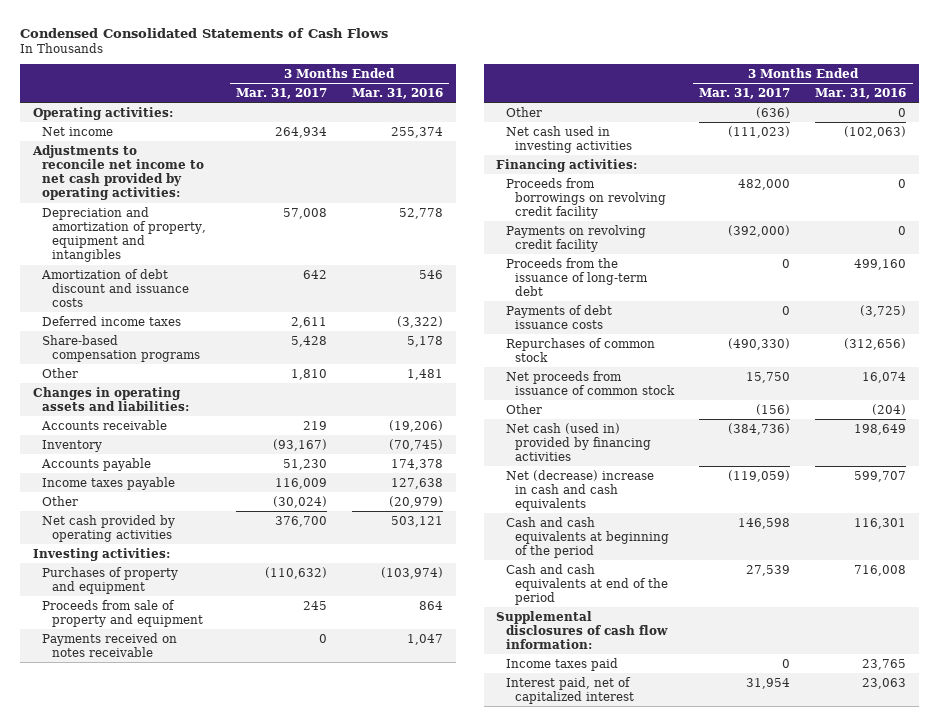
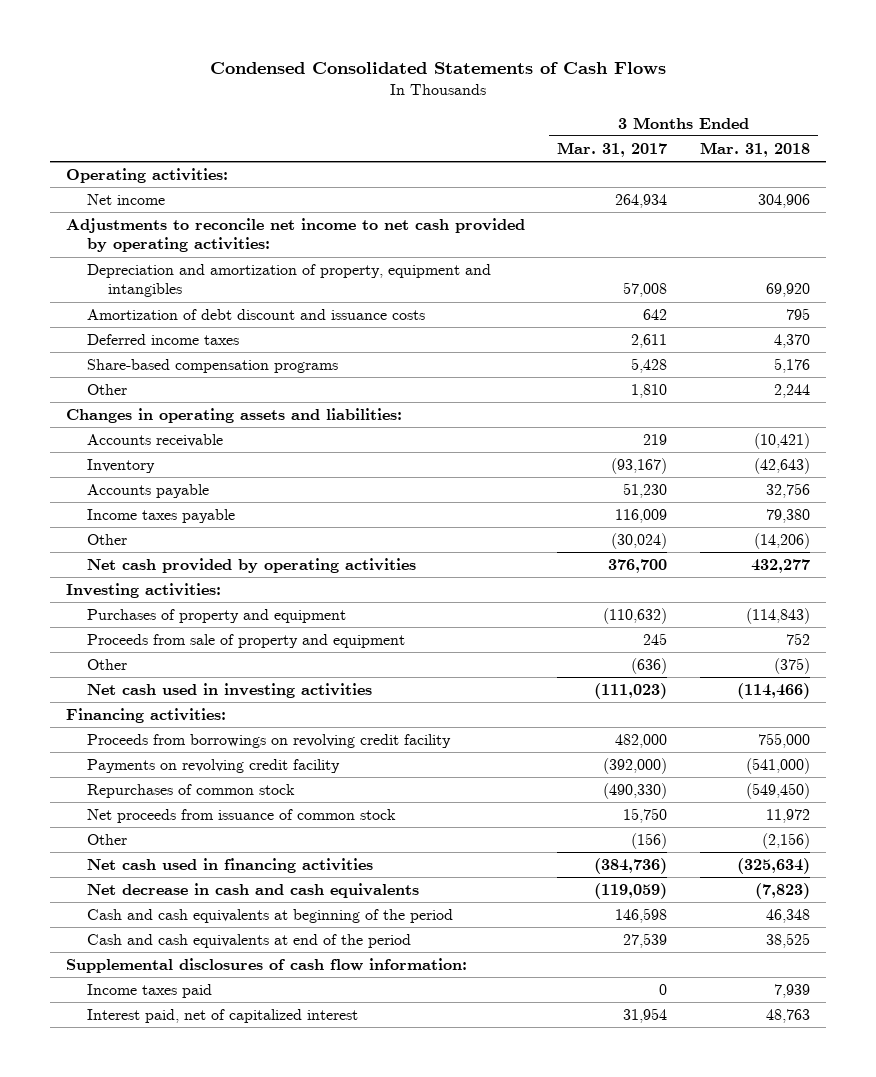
[351,88,443,100] Mar. 31, 2016 -> none
none -> [699,141,810,157] Mar. 31, 2018
[42,632,178,657] Payments received on notes receivable -> none
[505,257,649,296] Proceeds from the issuance of long-term debt -> none
[505,304,612,329] Payments of debt issuance costs -> none
[505,422,652,461] Net cash (used in) provided by financing activities -> [87,858,374,874] Net cash used in financing activities
[505,469,654,511] Net (decrease) increase in cash and cash equivalents -> [87,883,420,899] Net decrease in cash and cash equivalents

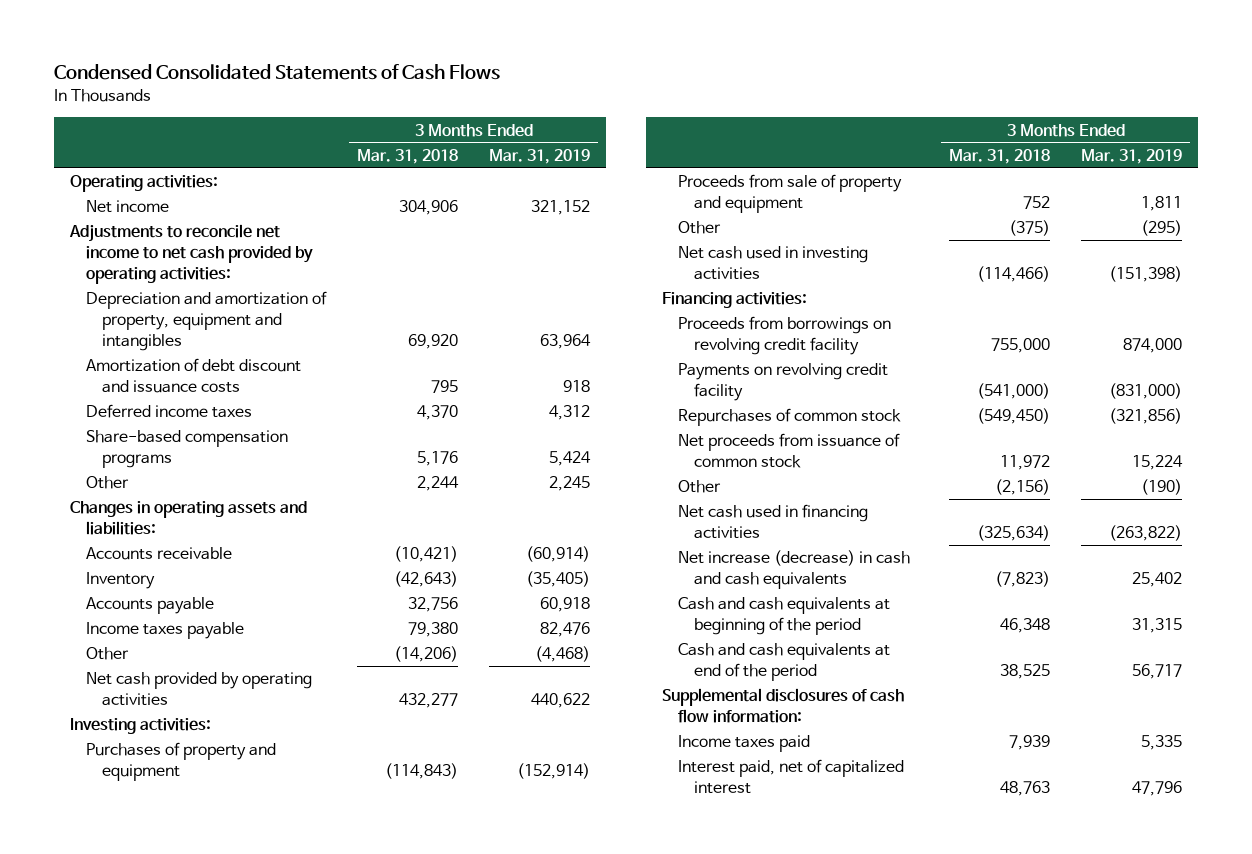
[557,141,668,157] Mar. 31, 2017 -> none
none -> [489,148,591,164] Mar. 31, 2019
[87,883,420,899] Net decrease in cash and cash equivalents -> [677,550,910,590] Net increase (decrease) in cash and cash equivalents

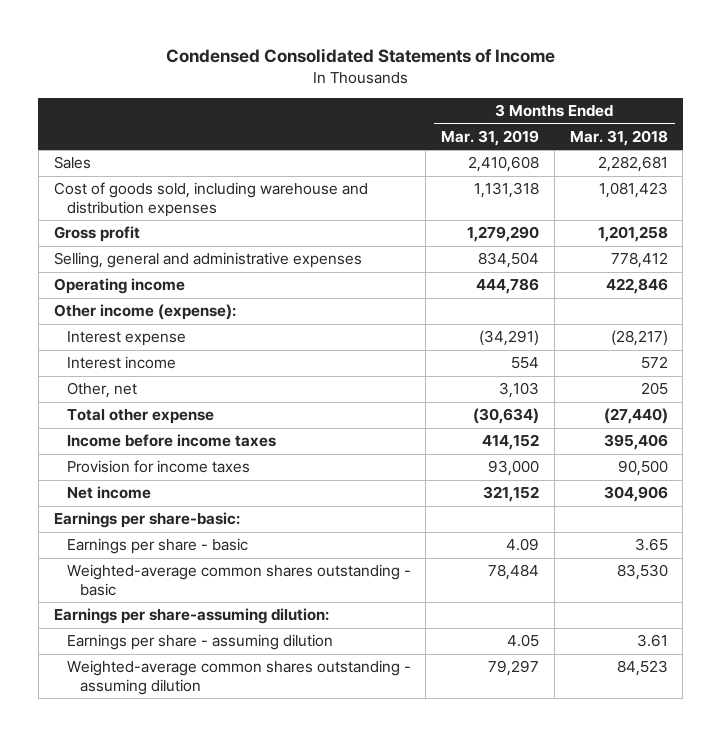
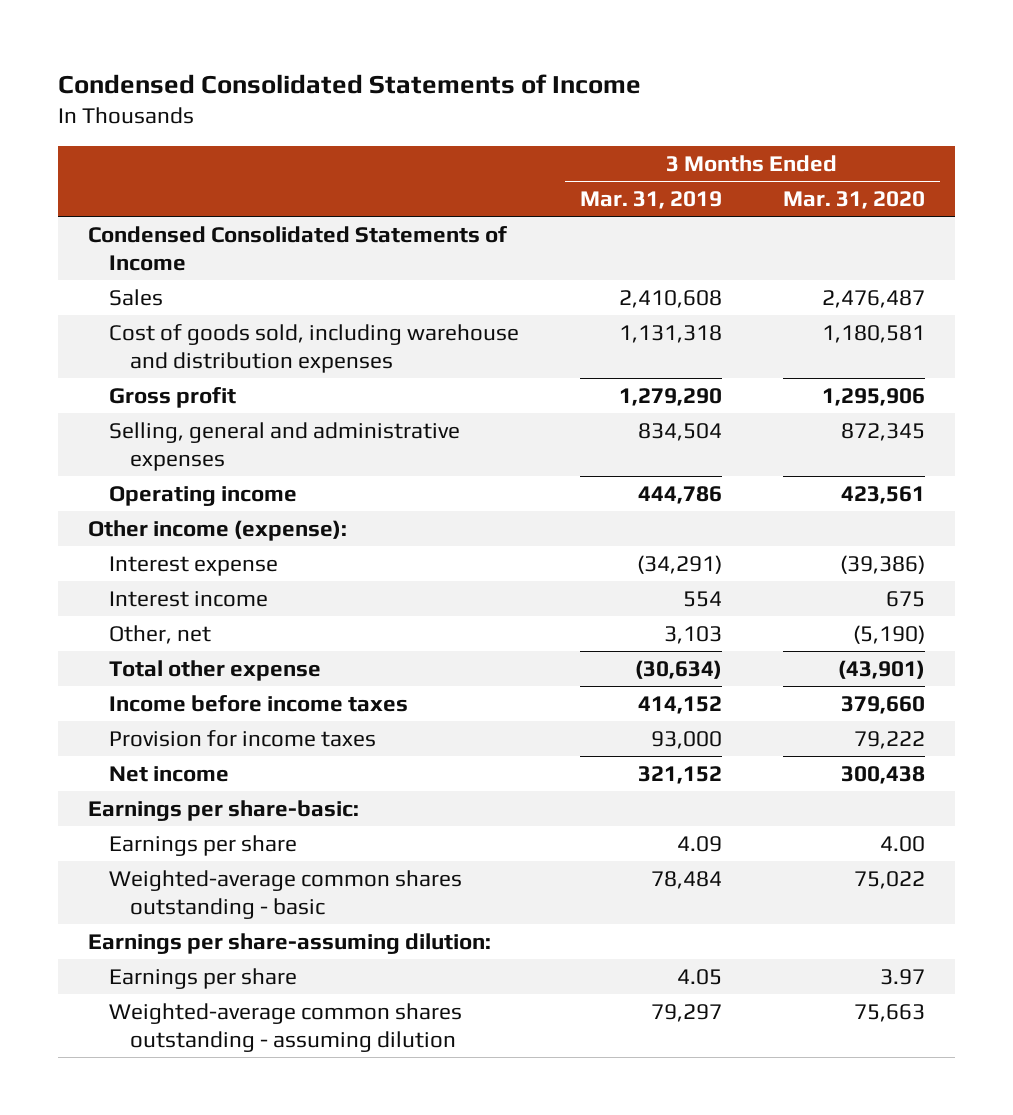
[569,129,668,146] Mar. 31, 2018 -> none
none -> [782,191,925,210] Mar. 31, 2020
none -> [88,225,508,271] Condensed Consolidated Statements of Income
[66,538,248,555] Earnings per share - basic -> [109,834,298,856] Earnings per share
[66,634,333,651] Earnings per share - assuming dilution -> [109,967,298,989] Earnings per share

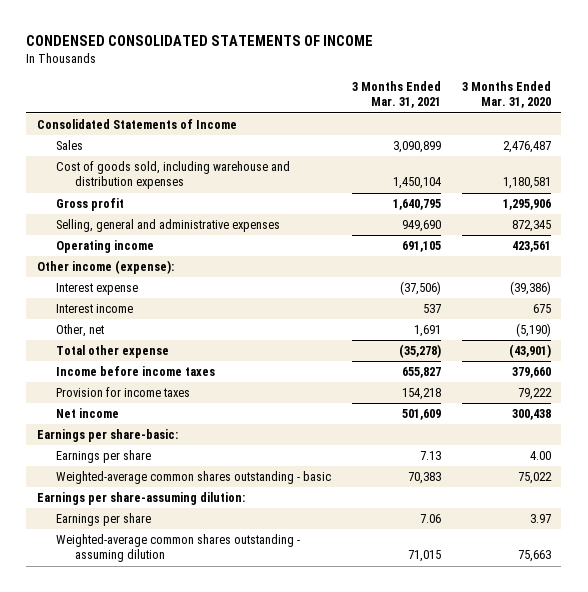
[57,73,641,94] Condensed Consolidated Statements of Income -> [26,34,374,46] CONDENSED CONSOLIDATED STATEMENTS OF INCOME
[579,191,722,210] Mar. 31, 2019 -> none
none -> [351,81,441,109] 3 Months Ended Mar. 31, 2021
[88,225,508,271] Condensed Consolidated Statements of Income -> [36,119,237,130] Consolidated Statements of Income

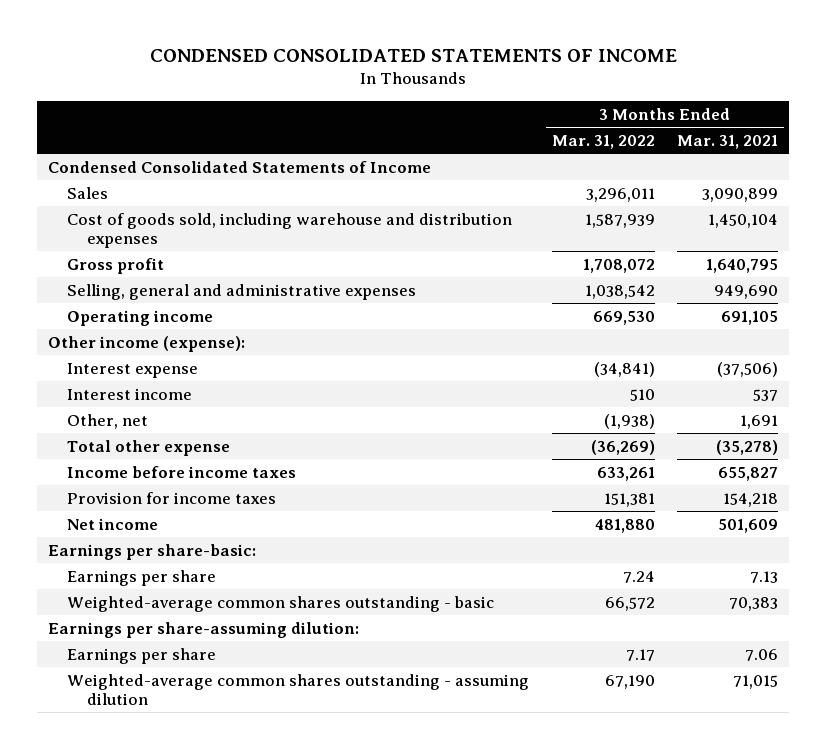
[461,81,551,109] 3 Months Ended Mar. 31, 2020 -> none
none -> [551,135,655,150] Mar. 31, 2022
[36,119,237,130] Consolidated Statements of Income -> [47,160,431,173] Condensed Consolidated Statements of Income

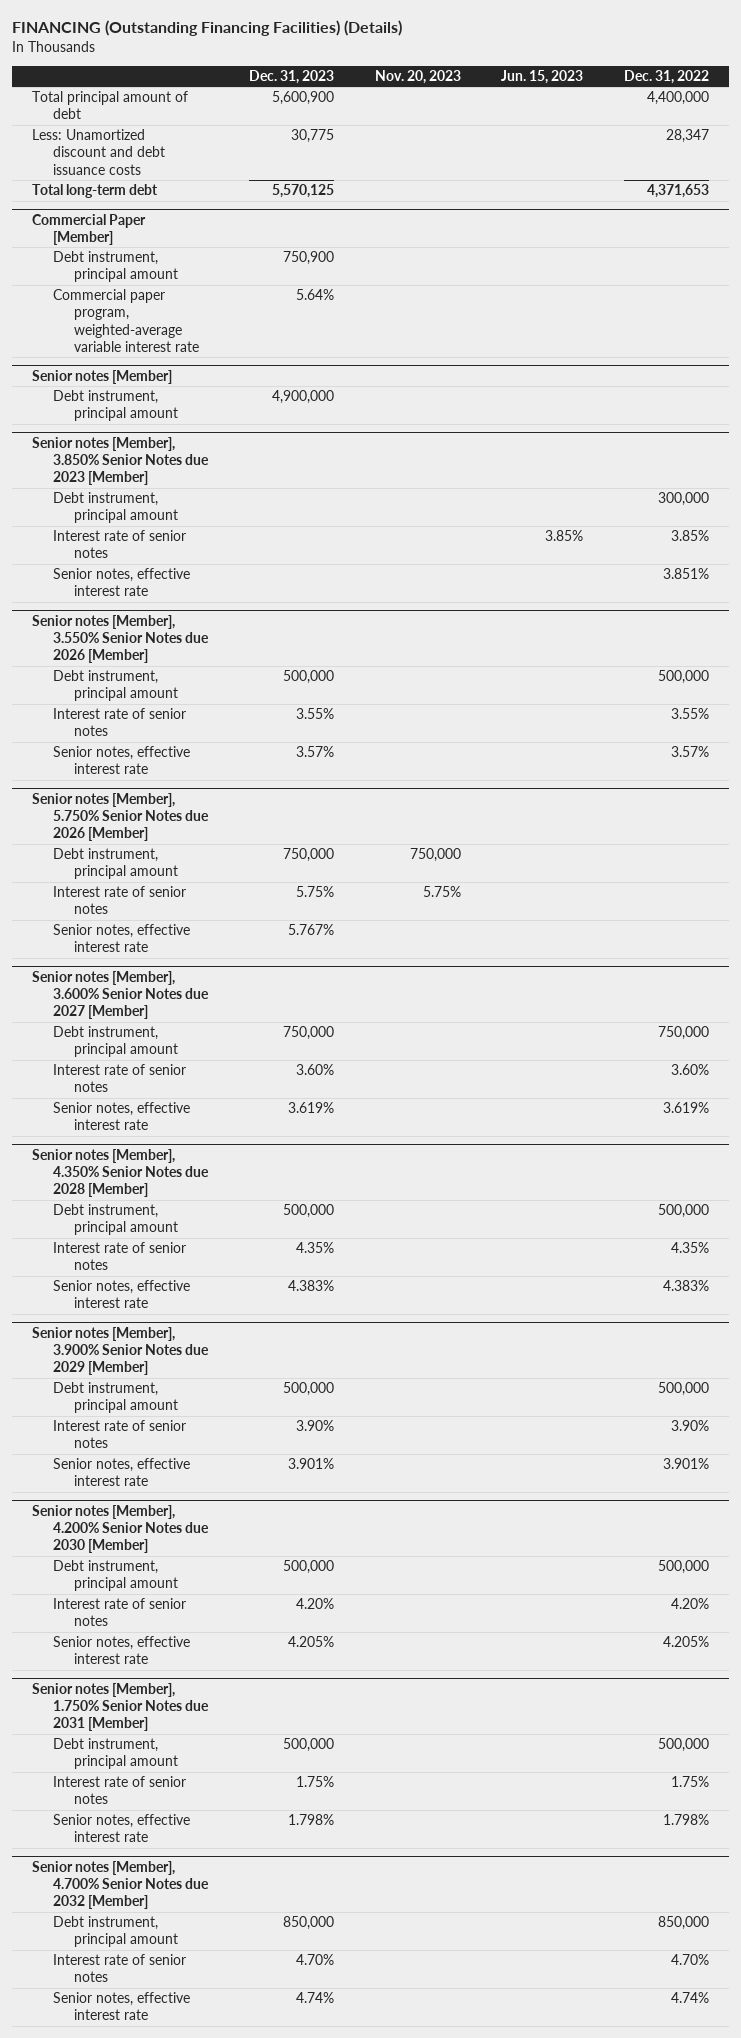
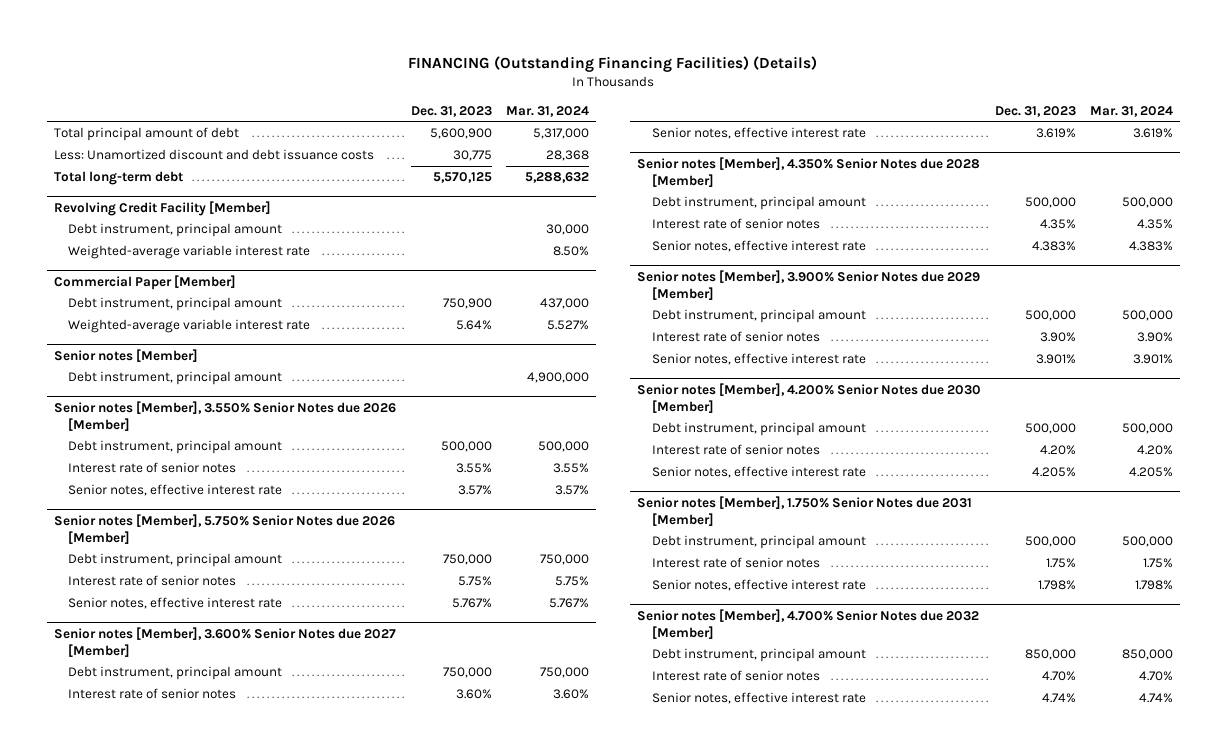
[374,69,461,84] Nov. 20, 2023 -> none
[501,69,584,84] Jun. 15, 2023 -> none
[624,69,710,84] Dec. 31, 2022 -> none
none -> [506,105,590,117] Mar. 31, 2024
none -> [53,200,271,216] Revolving Credit Facility [Member]
none -> [68,223,283,238] Debt instrument, principal amount
none -> [68,245,311,260] Weighted-average variable interest rate
[53,289,200,352] Commercial paper program, weighted-average variable interest rate -> [68,319,311,334] Weighted-average variable interest rate
[53,390,179,422] Debt instrument, principal amount -> none
[32,436,210,486] Senior notes [Member], 3.850% Senior Notes due 2023 [Member] -> none
[53,530,187,559] Interest rate of senior notes -> none
[53,568,191,597] Senior notes, effective interest rate -> none

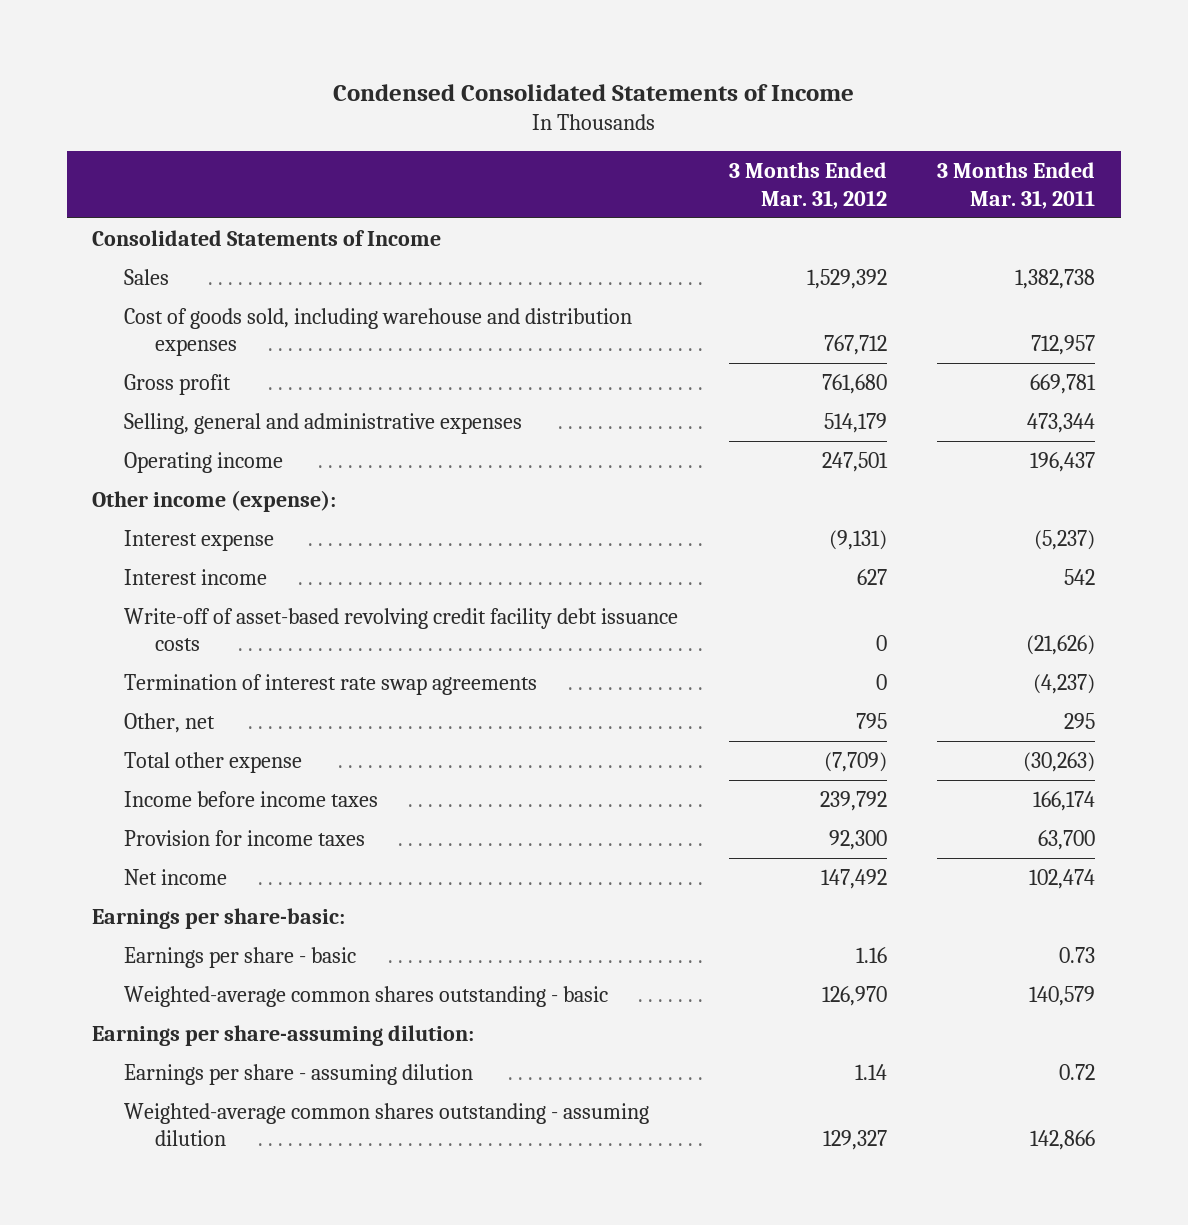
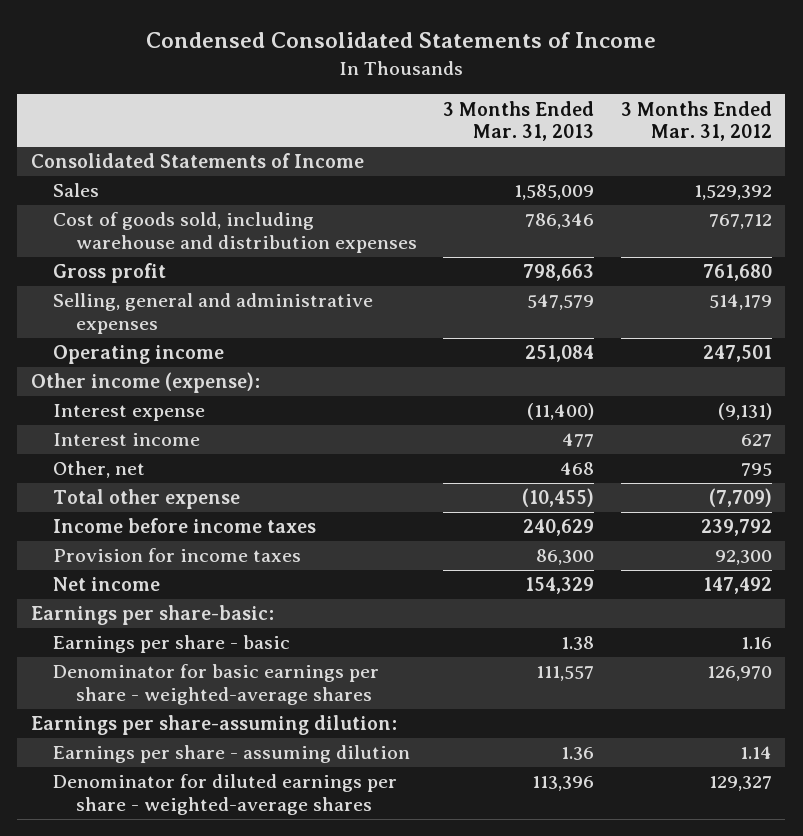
[937,161,1096,209] 3 Months Ended Mar. 31, 2011 -> none
none -> [443,100,595,142] 3 Months Ended Mar. 31, 2013
[123,607,678,652] Write-off of asset-based revolving credit facility debt issuance costs -> none
[123,673,537,695] Termination of interest rate swap agreements -> none
[123,985,608,1007] Weighted-average common shares outstanding - basic -> [53,664,380,706] Denominator for basic earnings per share - weighted-average shares
[123,1102,649,1147] Weighted-average common shares outstanding - assuming dilution -> [53,774,398,816] Denominator for diluted earnings per share - weighted-average shares

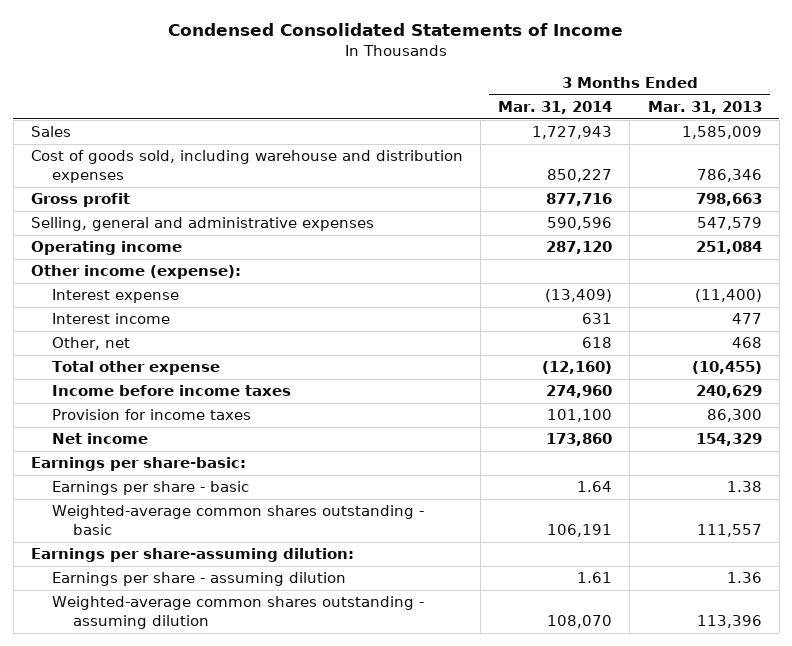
[621,100,773,142] 3 Months Ended Mar. 31, 2012 -> none
none -> [498,100,613,114] Mar. 31, 2014
[30,153,364,169] Consolidated Statements of Income -> none
[53,664,380,706] Denominator for basic earnings per share - weighted-average shares -> [52,505,425,536] Weighted-average common shares outstanding - basic
[53,774,398,816] Denominator for diluted earnings per share - weighted-average shares -> [52,596,425,630] Weighted-average common shares outstanding - assuming dilution

